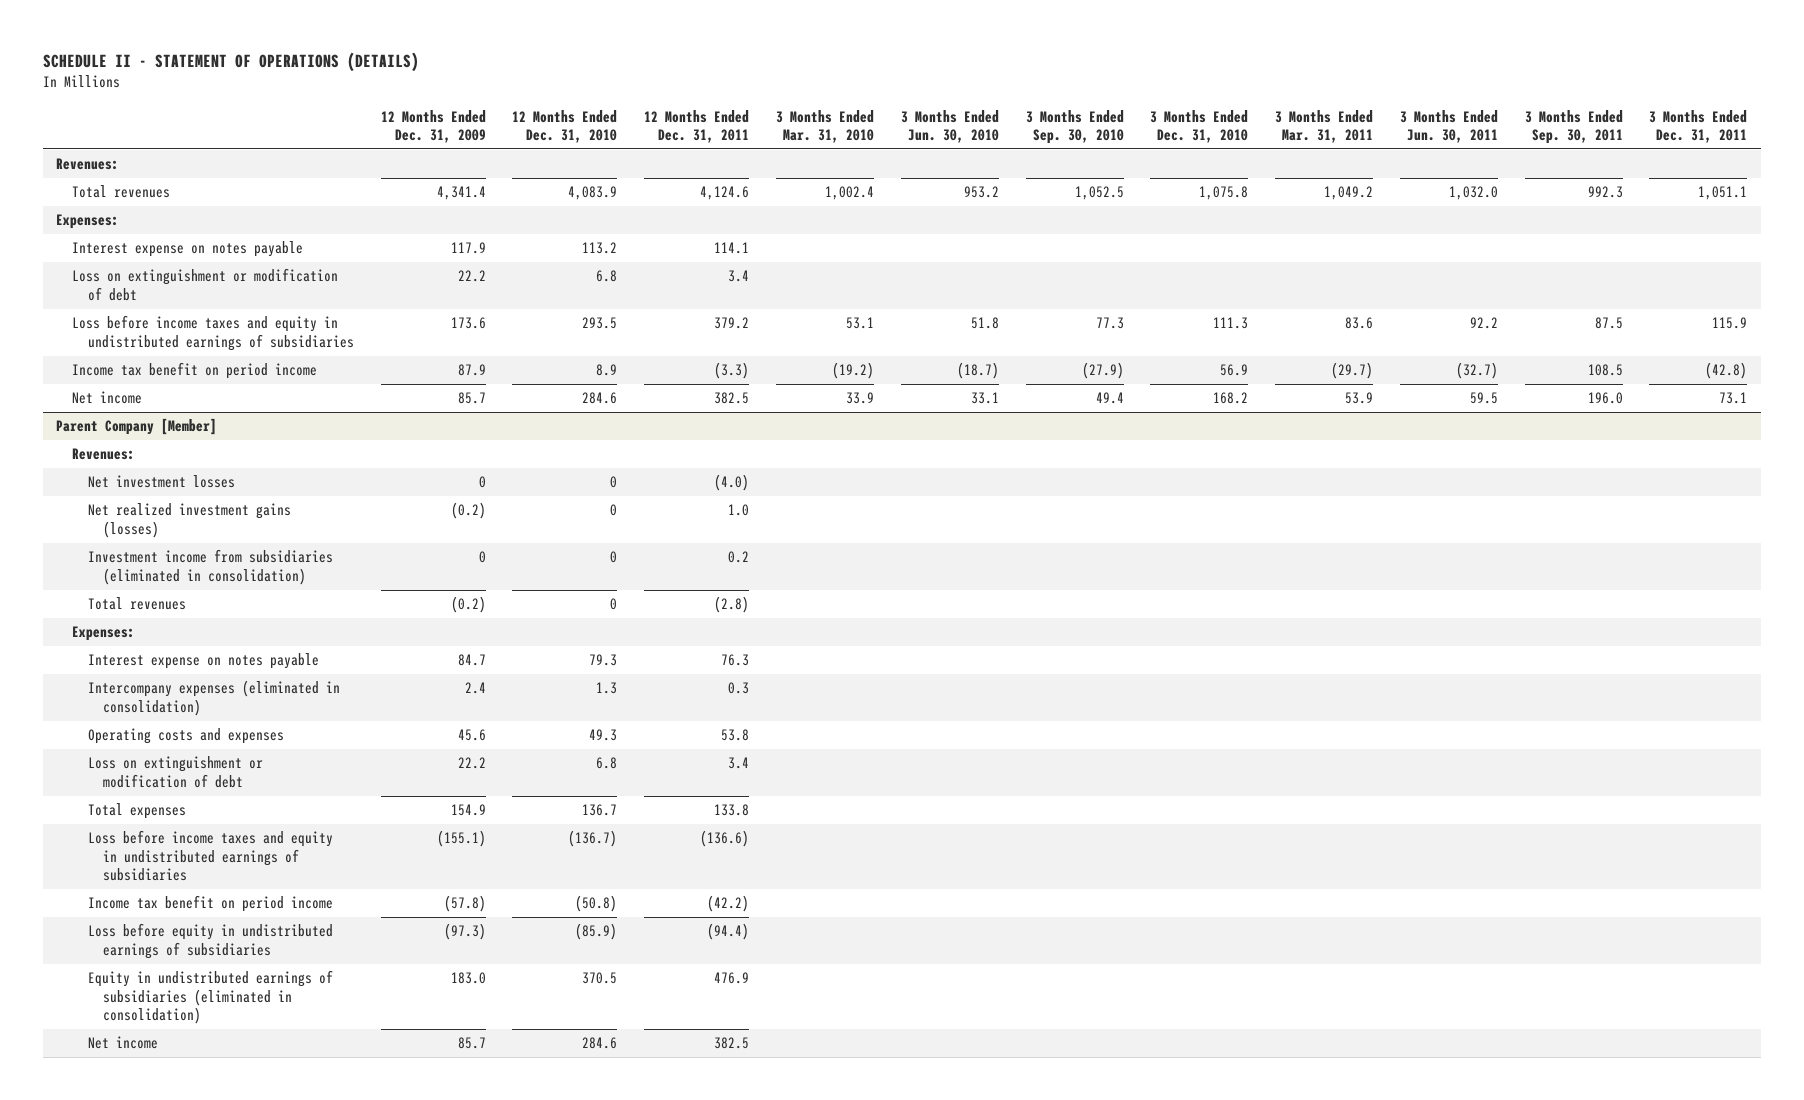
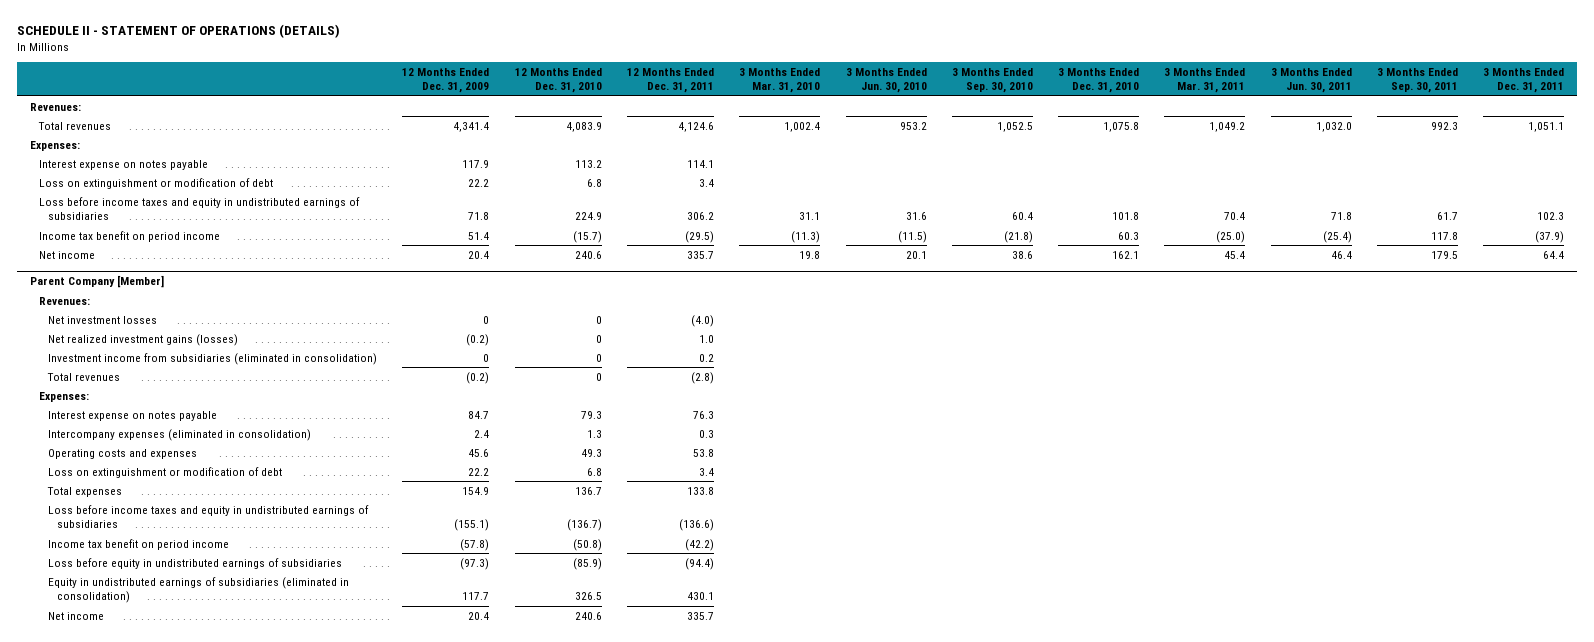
[450,317,486,330] 173.6 -> [468,212,490,221] 71.8
[582,317,618,330] 293.5 -> [574,212,602,221] 224.9
[714,317,750,330] 379.2 -> [687,212,715,221] 306.2
[845,317,874,330] 53.1 -> [799,212,821,221] 31.1
[970,317,999,330] 51.8 -> [905,212,927,221] 31.6
[1095,317,1124,330] 77.3 -> [1011,212,1033,221] 60.4
[1213,317,1249,330] 111.3 -> [1112,212,1140,221] 101.8
[1345,317,1374,330] 83.6 -> [1224,212,1246,221] 70.4
[1469,317,1498,330] 92.2 -> [1330,212,1352,221] 71.8
[1594,317,1623,330] 87.5 -> [1436,212,1458,221] 61.7
[1712,317,1748,330] 115.9 -> [1537,212,1565,221] 102.3
[457,364,486,377] 87.9 -> [468,231,490,240] 51.4
[596,364,618,377] 8.9 -> [572,230,602,243] (15.7)
[714,362,750,380] (3.3) -> [685,230,715,243] (29.5)
[831,362,874,380] (19.2) -> [791,230,821,243] (11.3)
[956,362,999,380] (18.7) -> [897,230,927,243] (11.5)
[1081,362,1124,380] (27.9) -> [1003,230,1033,243] (21.8)
[1220,364,1249,377] 56.9 -> [1118,231,1140,240] 60.3
[1331,362,1374,380] (29.7) -> [1216,230,1246,243] (25.0)
[1455,362,1498,380] (32.7) -> [1322,230,1352,243] (25.4)
[1587,364,1623,377] 108.5 -> [1430,231,1458,240] 117.8
[1705,362,1748,380] (42.8) -> [1535,230,1565,243] (37.9)
[457,392,486,405] 85.7 -> [468,250,490,259] 20.4
[582,392,618,405] 284.6 -> [574,250,602,259] 240.6
[714,392,750,405] 382.5 -> [687,250,715,259] 335.7
[845,392,874,405] 33.9 -> [799,250,821,259] 19.8
[970,392,999,405] 33.1 -> [905,250,927,259] 20.1
[1095,392,1124,405] 49.4 -> [1011,250,1033,259] 38.6
[1213,392,1249,405] 168.2 -> [1112,250,1140,259] 162.1
[1345,392,1374,405] 53.9 -> [1224,250,1246,259] 45.4
[1469,392,1498,405] 59.5 -> [1330,250,1352,259] 46.4
[1587,392,1623,405] 196.0 -> [1430,250,1458,259] 179.5
[1719,392,1748,405] 73.1 -> [1543,250,1565,259] 64.4
[450,972,486,985] 183.0 -> [462,592,490,601] 117.7
[582,972,618,985] 370.5 -> [574,592,602,601] 326.5
[714,972,750,985] 476.9 -> [687,592,715,601] 430.1
[457,1037,486,1050] 85.7 -> [468,611,490,620] 20.4
[582,1037,618,1050] 284.6 -> [574,611,602,620] 240.6
[714,1037,750,1050] 382.5 -> [687,611,715,620] 335.7

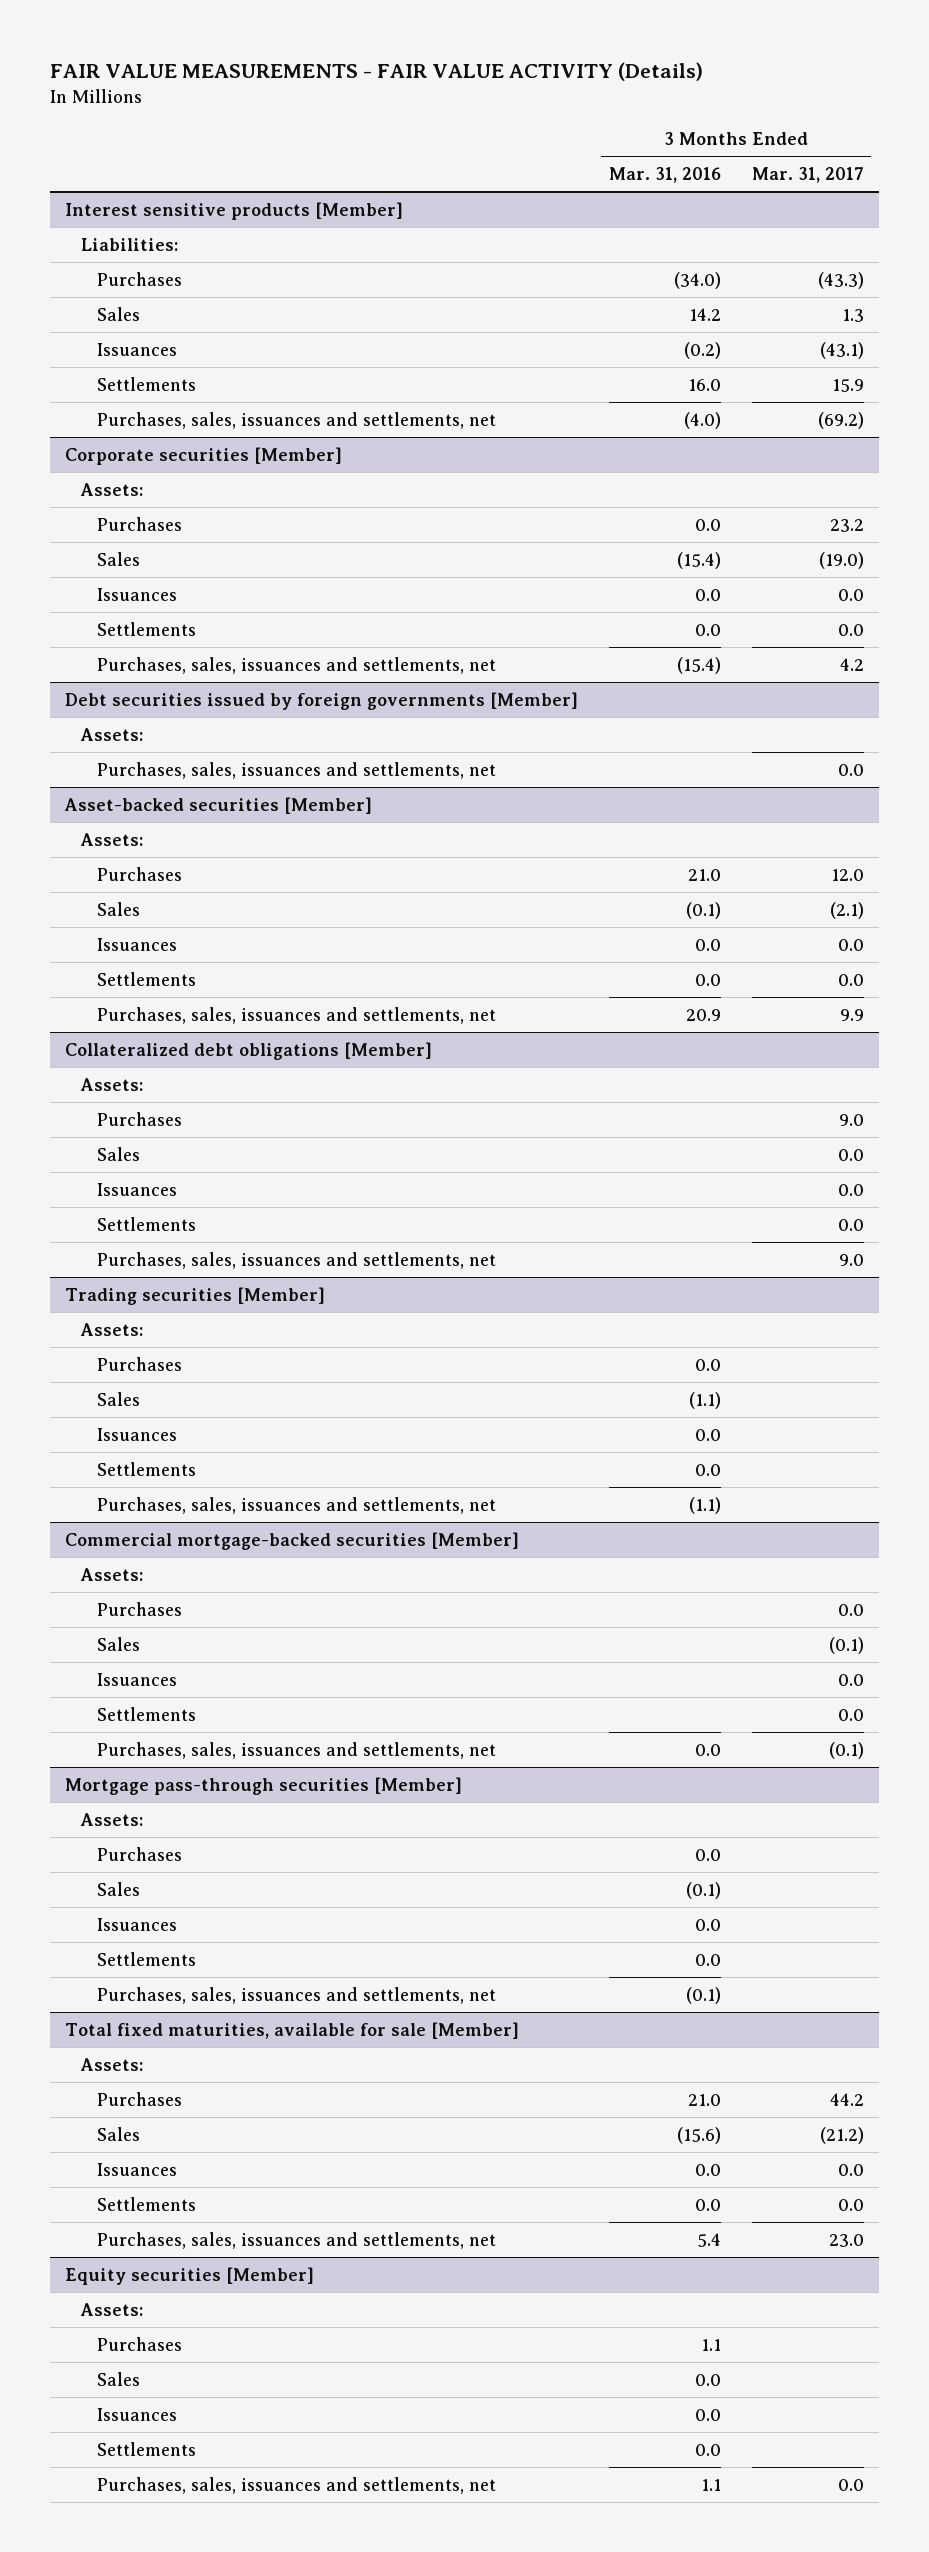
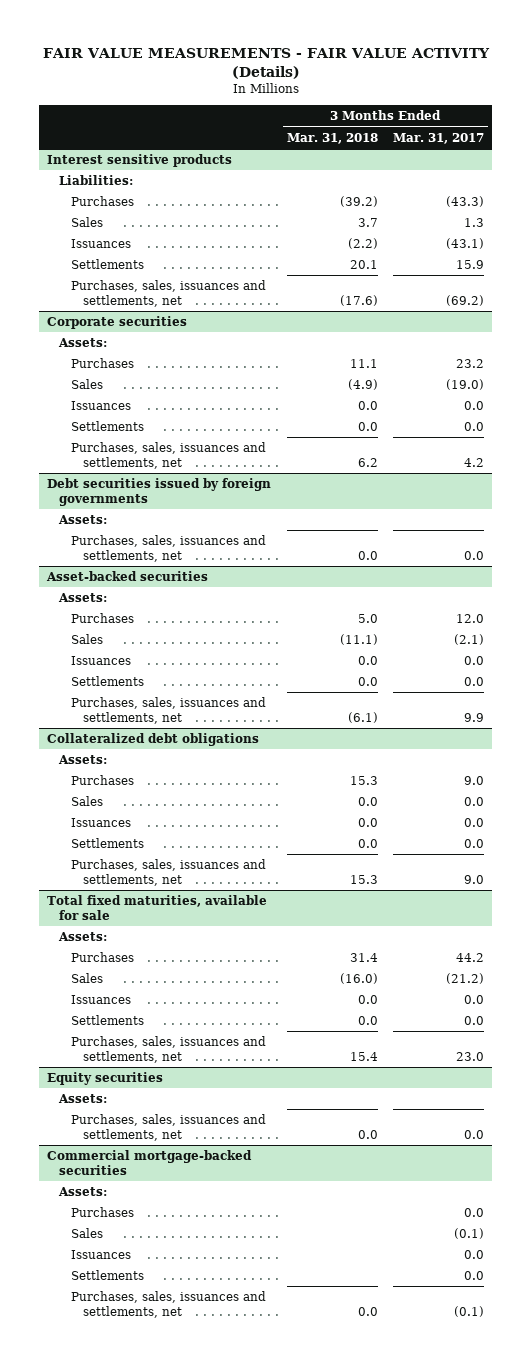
[609,166,722,183] Mar. 31, 2016 -> none
none -> [286,132,378,144] Mar. 31, 2018
[65,201,404,220] Interest sensitive products [Member] -> [46,154,232,168] Interest sensitive products
[65,446,343,465] Corporate securities [Member] -> [46,316,187,330] Corporate securities
[65,691,579,710] Debt securities issued by foreign governments [Member] -> [46,478,271,507] Debt securities issued by foreign governments
[64,796,373,814] Asset-backed securities [Member] -> [45,571,208,582] Asset-backed securities
[65,1041,433,1060] Collateralized debt obligations [Member] -> [46,733,259,747] Collateralized debt obligations
[65,1286,326,1305] Trading securities [Member] -> none
[80,1322,144,1336] Assets: -> none
[97,1356,183,1371] Purchases -> none
[97,1391,141,1406] Sales -> none
[97,1427,178,1441] Issuances -> none
[97,1461,197,1476] Settlements -> none
[97,1496,497,1514] Purchases, sales, issuances and settlements, net -> none
[65,1531,520,1550] Commercial mortgage-backed securities [Member] -> none
[80,1567,144,1581] Assets: -> none
[97,1601,183,1616] Purchases -> none
[97,1636,141,1651] Sales -> none
[97,1672,178,1686] Issuances -> none
[97,1706,197,1721] Settlements -> none
[97,1741,497,1759] Purchases, sales, issuances and settlements, net -> none
[65,1776,463,1795] Mortgage pass-through securities [Member] -> none
[80,1812,144,1826] Assets: -> none
[97,1846,183,1861] Purchases -> none
[97,1881,141,1896] Sales -> none
[97,1917,178,1931] Issuances -> none
[97,1951,197,1966] Settlements -> none
[97,1986,497,2004] Purchases, sales, issuances and settlements, net -> none
[65,2021,520,2039] Total fixed maturities, available for sale [Member] -> [46,895,267,921] Total fixed maturities, available for sale
[65,2266,315,2285] Equity securities [Member] -> [46,1072,163,1086] Equity securities
[97,2336,183,2351] Purchases -> none
[97,2371,141,2386] Sales -> none
[97,2407,178,2421] Issuances -> none
[97,2441,197,2456] Settlements -> none
none -> [46,1150,252,1176] Commercial mortgage-backed securities
none -> [57,1187,107,1197] Assets:
none -> [70,1207,134,1218] Purchases
none -> [70,1228,103,1239] Sales
none -> [70,1250,131,1260] Issuances
none -> [70,1270,144,1281] Settlements
none -> [70,1291,266,1319] Purchases, sales, issuances and settlements, net

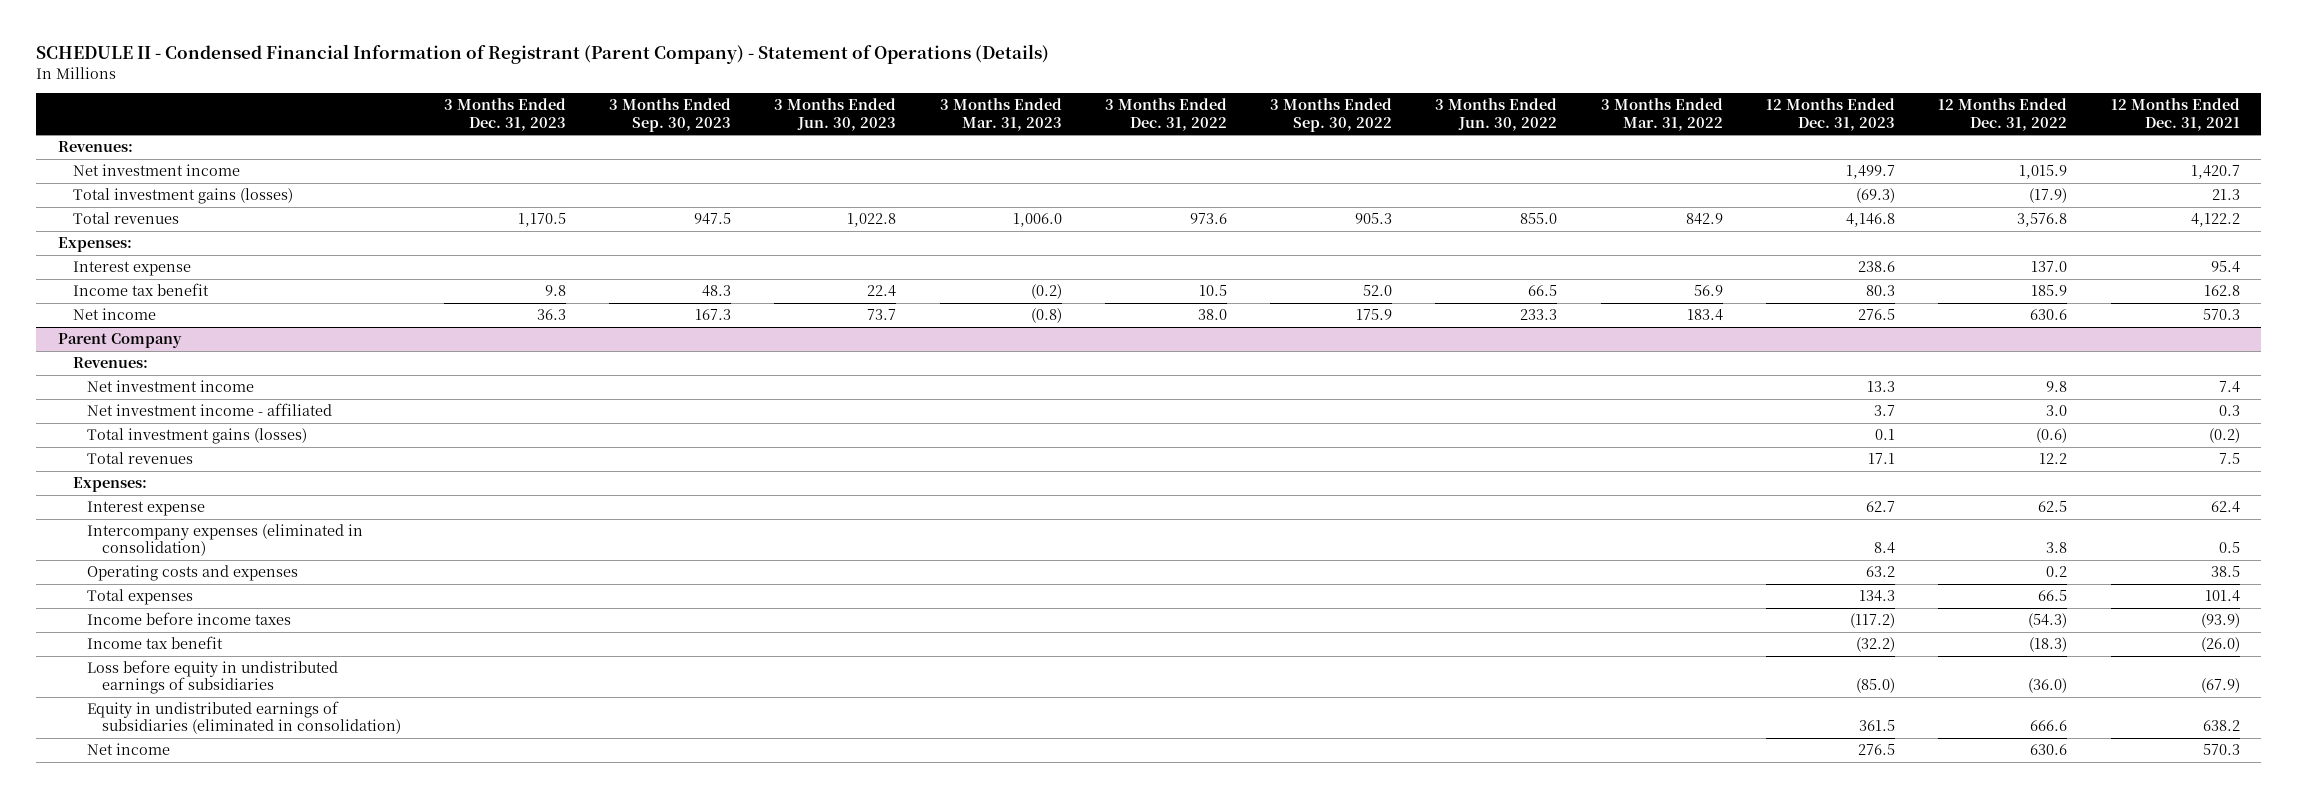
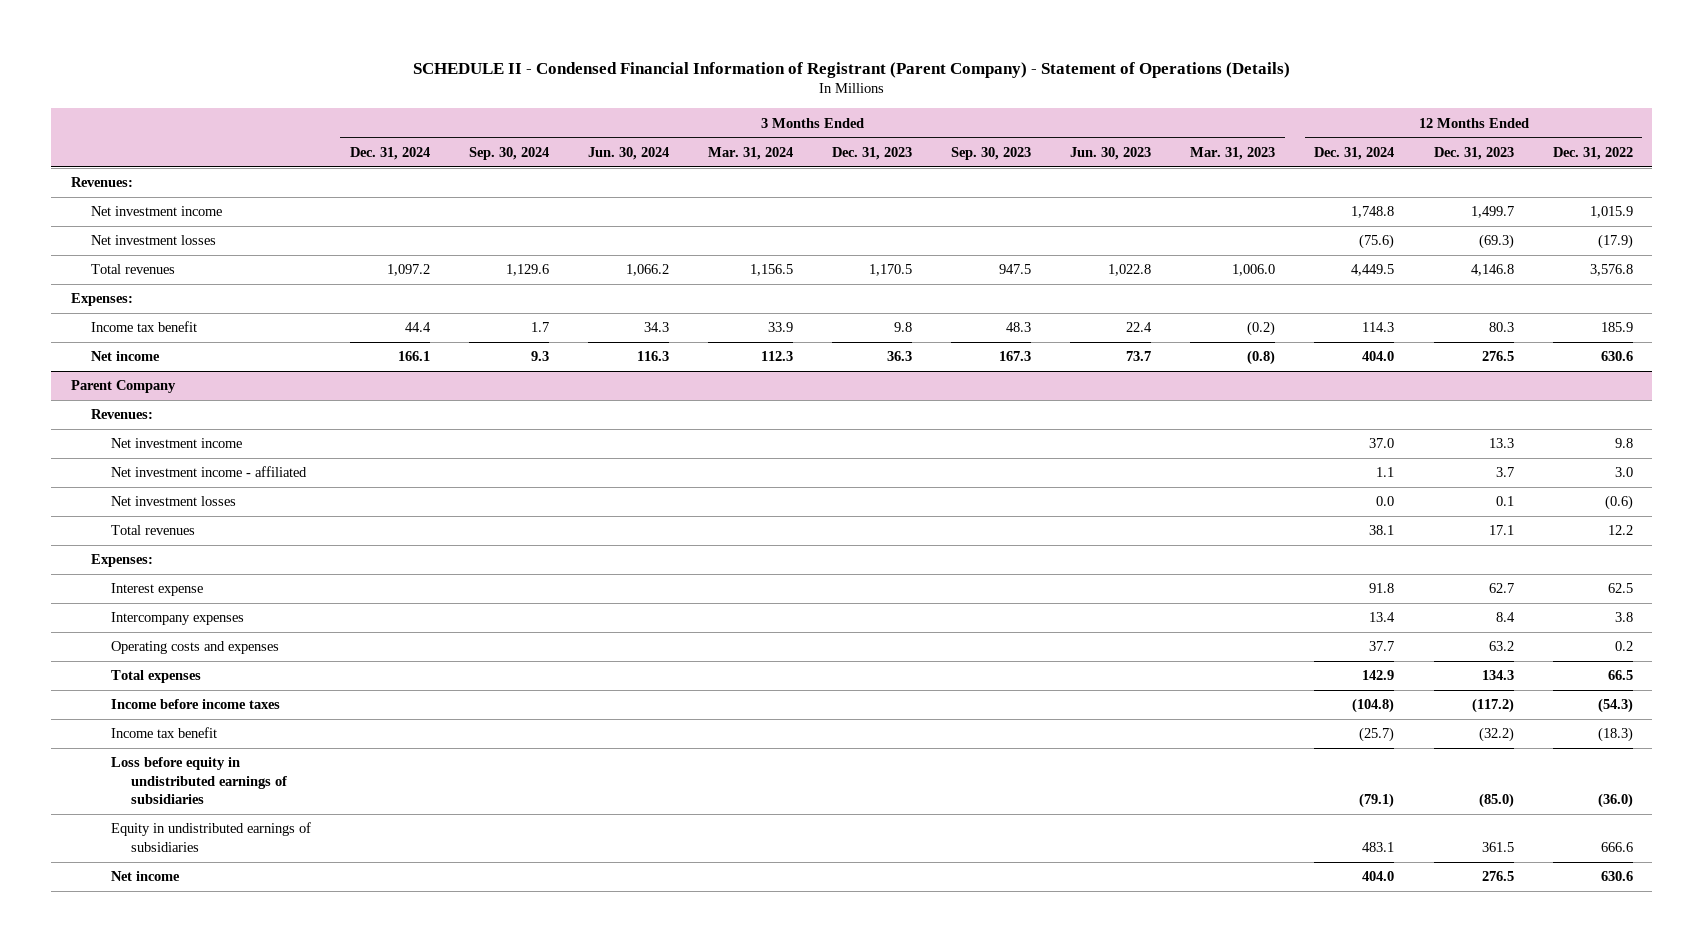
[1104,98,1227,131] 3 Months Ended Dec. 31, 2022 -> none
[1270,98,1393,132] 3 Months Ended Sep. 30, 2022 -> none
[1435,98,1558,131] 3 Months Ended Jun. 30, 2022 -> none
[1600,98,1723,131] 3 Months Ended Mar. 31, 2022 -> none
[2110,98,2240,131] 12 Months Ended Dec. 31, 2021 -> none
none -> [350,147,431,161] Dec. 31, 2024
none -> [469,147,550,161] Sep. 30, 2024
none -> [588,147,670,161] Jun. 30, 2024
none -> [708,147,794,161] Mar. 31, 2024
none -> [1314,147,1395,161] Dec. 31, 2024
[72,188,293,205] Total investment gains (losses) -> [90,235,216,246] Net investment losses
[72,261,191,277] Interest expense -> none
[87,428,308,445] Total investment gains (losses) -> [111,496,237,507] Net investment losses
[87,524,364,557] Intercompany expenses (eliminated in consolidation) -> [111,612,245,626] Intercompany expenses
[87,701,401,735] Equity in undistributed earnings of subsidiaries (eliminated in consolidation) -> [111,822,312,852] Equity in undistributed earnings of subsidiaries

